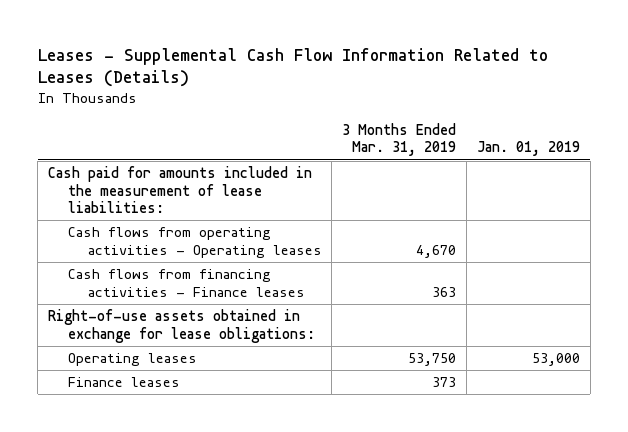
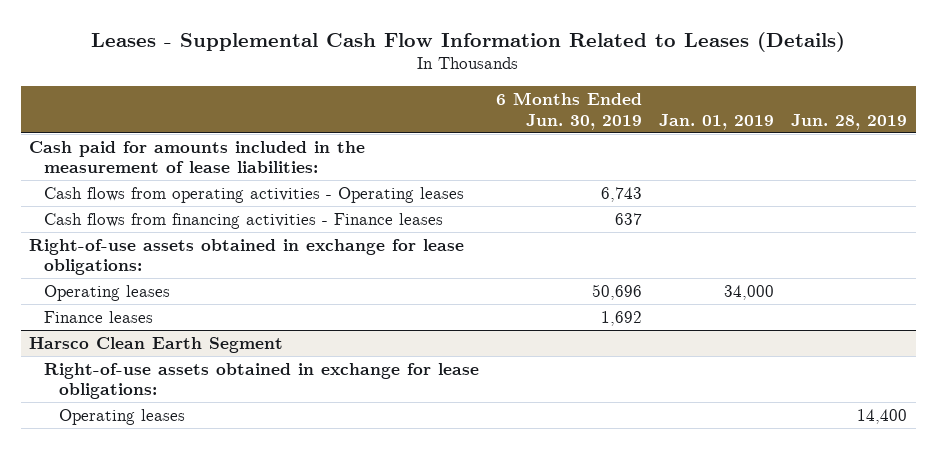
[342,122,457,157] 3 Months Ended Mar. 31, 2019 -> none
none -> [496,91,643,130] 6 Months Ended Jun. 30, 2019
none -> [791,113,908,130] Jun. 28, 2019
[531,353,580,367] 53,000 -> [724,284,775,300] 34,000
none -> [29,336,284,353] Harsco Clean Earth Segment
none -> [44,362,480,400] Right-of-use assets obtained in exchange for lease obligations:
none -> [58,408,185,425] Operating leases

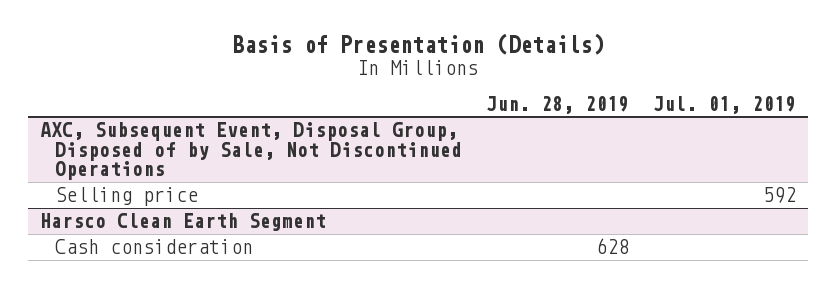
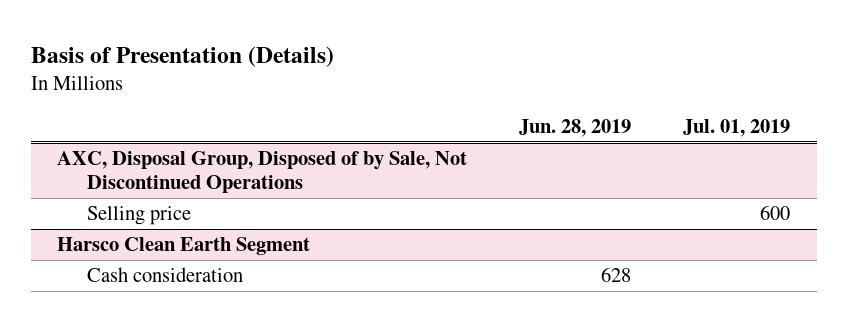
[40,122,463,181] AXC, Subsequent Event, Disposal Group, Disposed of by Sale, Not Discontinued Operations -> [57,151,468,194] AXC, Disposal Group, Disposed of by Sale, Not Discontinued Operations
[762,187,796,204] 592 -> [760,205,791,221] 600

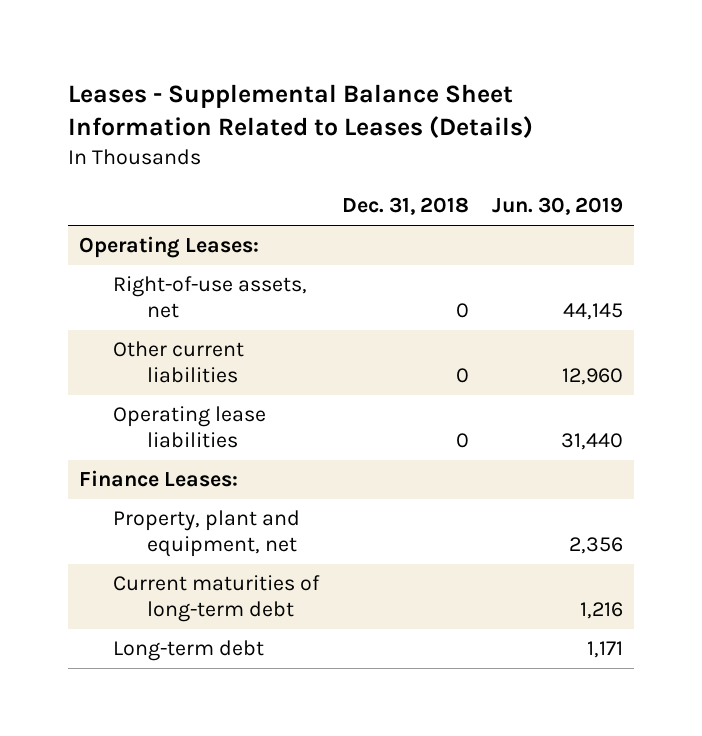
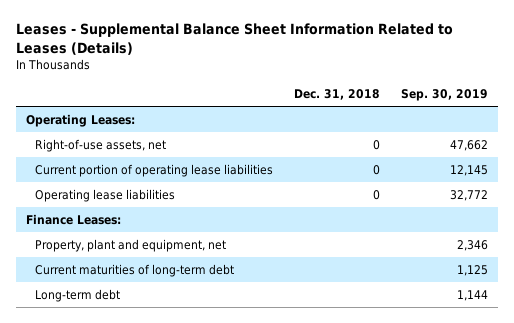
[491,197,623,216] Jun. 30, 2019 -> none
none -> [400,89,488,102] Sep. 30, 2019
[112,341,244,383] Other current liabilities -> [34,163,273,177] Current portion of operating lease liabilities

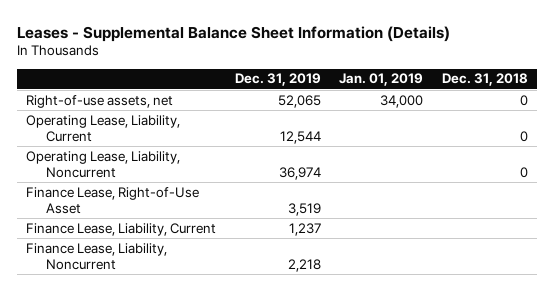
[15,23,453,56] Leases - Supplemental Balance Sheet Information Related to Leases (Details) -> [16,25,450,42] Leases - Supplemental Balance Sheet Information (Details)
[400,89,488,102] Sep. 30, 2019 -> none
none -> [234,73,321,87] Dec. 31, 2019
none -> [339,73,424,87] Jan. 01, 2019
[25,113,135,127] Operating Leases: -> none
[25,213,121,225] Finance Leases: -> none
[34,163,273,177] Current portion of operating lease liabilities -> [26,114,181,142] Operating Lease, Liability, Current
[34,188,175,202] Operating lease liabilities -> [26,150,181,178] Operating Lease, Liability, Noncurrent
[34,238,226,252] Property, plant and equipment, net -> [26,186,200,214] Finance Lease, Right-of-Use Asset
[34,263,234,277] Current maturities of long-term debt -> [26,222,217,236] Finance Lease, Liability, Current
[34,288,120,302] Long-term debt -> [26,242,168,270] Finance Lease, Liability, Noncurrent

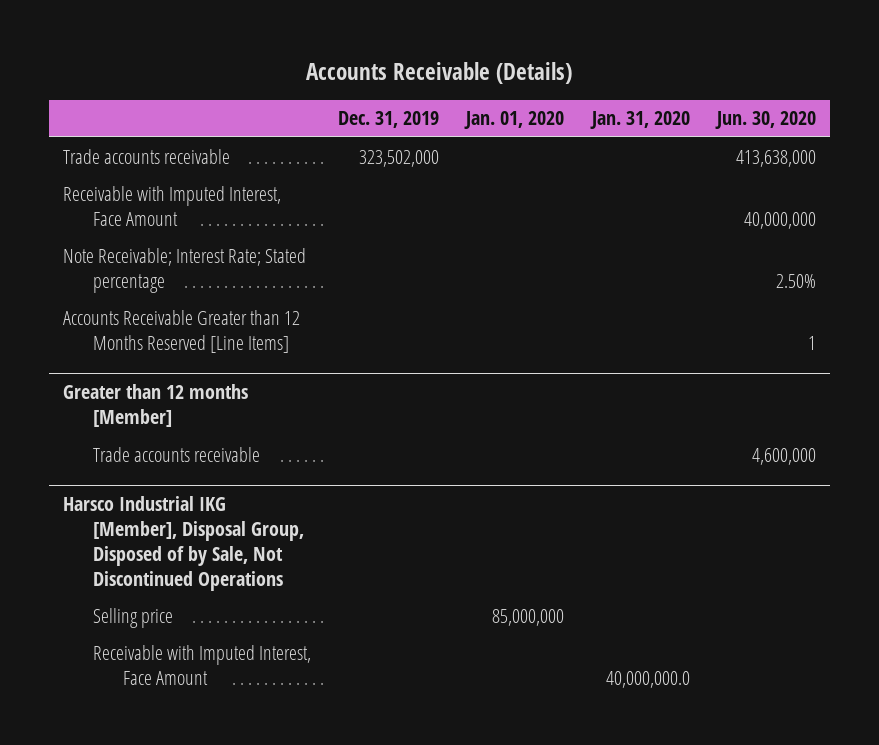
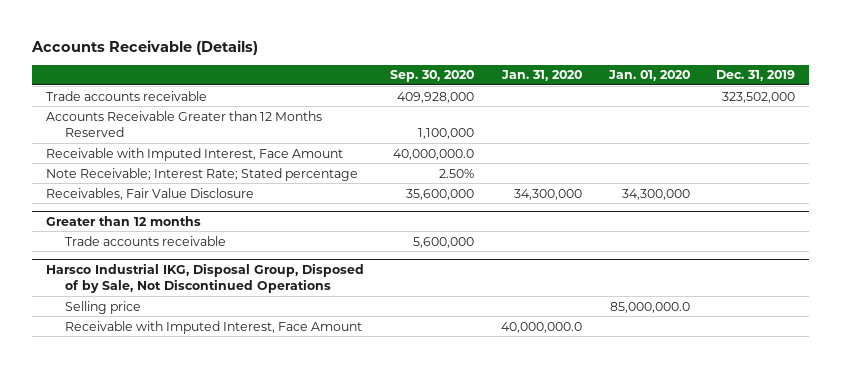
[715,111,817,130] Jun. 30, 2020 -> none
none -> [390,70,475,83] Sep. 30, 2020
none -> [45,110,322,137] Accounts Receivable Greater than 12 Months Reserved
[62,309,300,353] Accounts Receivable Greater than 12 Months Reserved [Line Items] -> none
none -> [45,187,254,200] Receivables, Fair Value Disclosure
[62,384,248,428] Greater than 12 months [Member] -> [45,215,201,226] Greater than 12 months
[62,496,304,591] Harsco Industrial IKG [Member], Disposal Group, Disposed of by Sale, Not Discontinued Operations -> [45,262,364,294] Harsco Industrial IKG, Disposal Group, Disposed of by Sale, Not Discontinued Operations
[492,608,565,626] 85,000,000 -> [609,301,690,313] 85,000,000.0

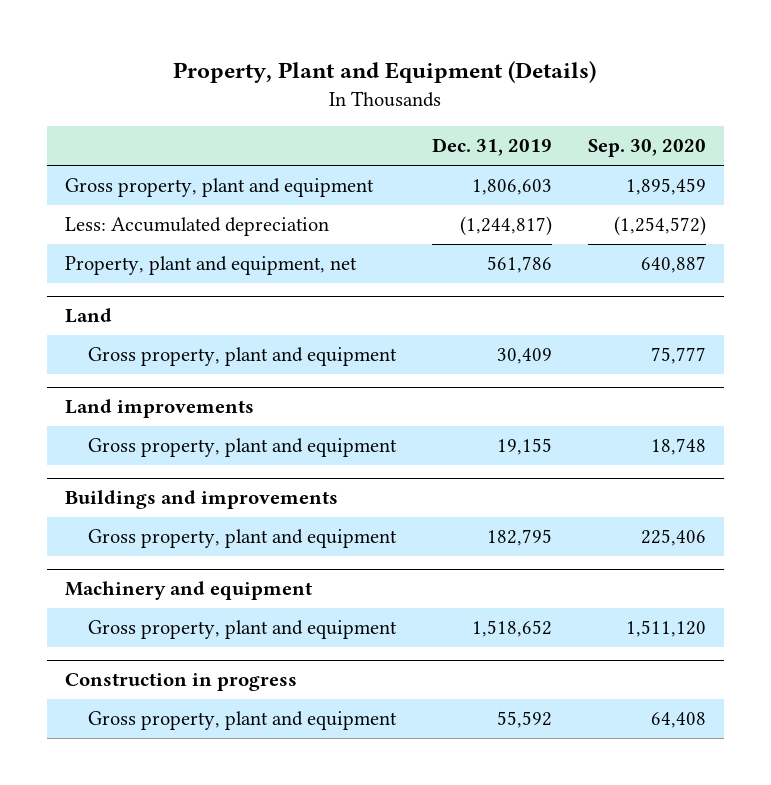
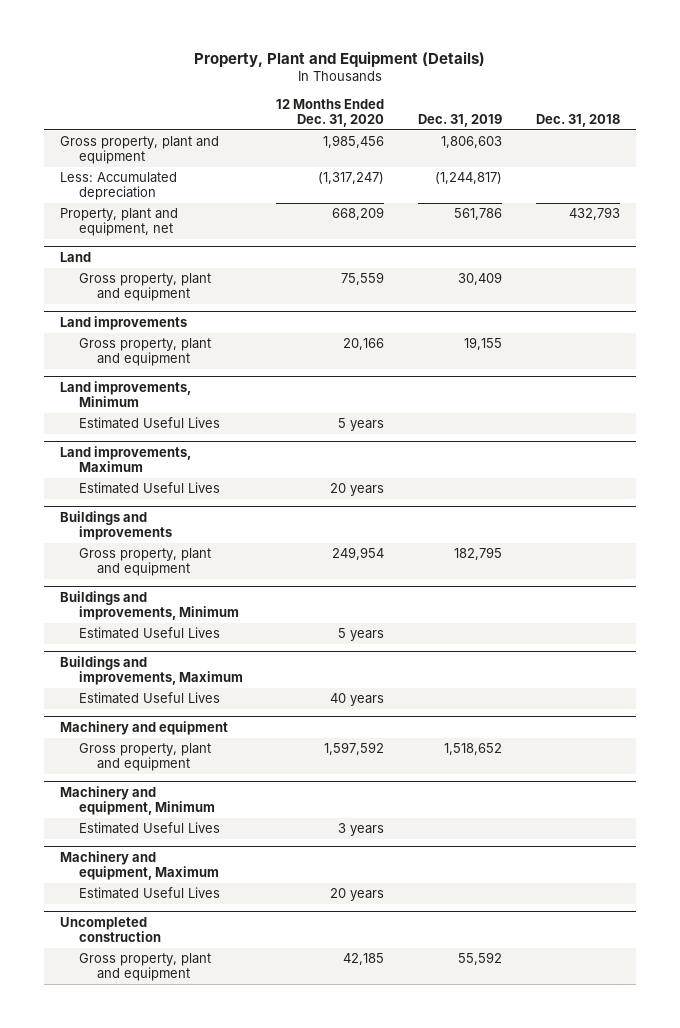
[587,139,706,158] Sep. 30, 2020 -> none
none -> [276,98,385,128] 12 Months Ended Dec. 31, 2020
none -> [535,114,620,128] Dec. 31, 2018
none -> [60,380,192,408] Land improvements, Minimum
none -> [78,417,220,430] Estimated Useful Lives
none -> [60,445,192,473] Land improvements, Maximum
none -> [78,482,220,495] Estimated Useful Lives
none -> [60,590,239,621] Buildings and improvements, Minimum
none -> [78,627,220,640] Estimated Useful Lives
none -> [60,655,243,686] Buildings and improvements, Maximum
none -> [78,692,220,705] Estimated Useful Lives
none -> [60,785,215,816] Machinery and equipment, Minimum
none -> [78,822,220,835] Estimated Useful Lives
none -> [60,850,219,881] Machinery and equipment, Maximum
none -> [78,887,220,900] Estimated Useful Lives
[64,673,297,692] Construction in progress -> [60,916,161,943] Uncompleted construction

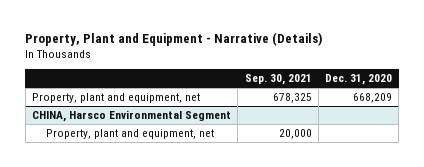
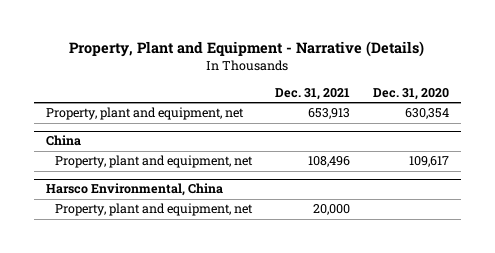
[244,74,312,86] Sep. 30, 2021 -> none
none -> [275,88,351,101] Dec. 31, 2021
[353,93,393,104] 668,209 -> [405,108,450,120] 630,354
none -> [45,135,81,147] China
none -> [55,155,254,169] Property, plant and equipment, net
[32,110,232,123] CHINA, Harsco Environmental Segment -> [45,183,223,197] Harsco Environmental, China

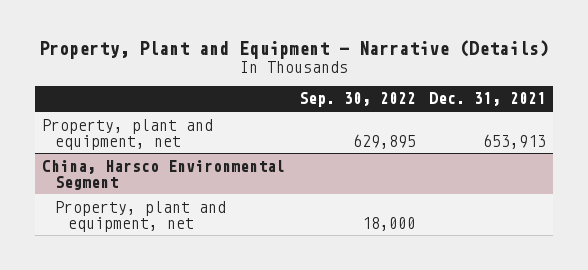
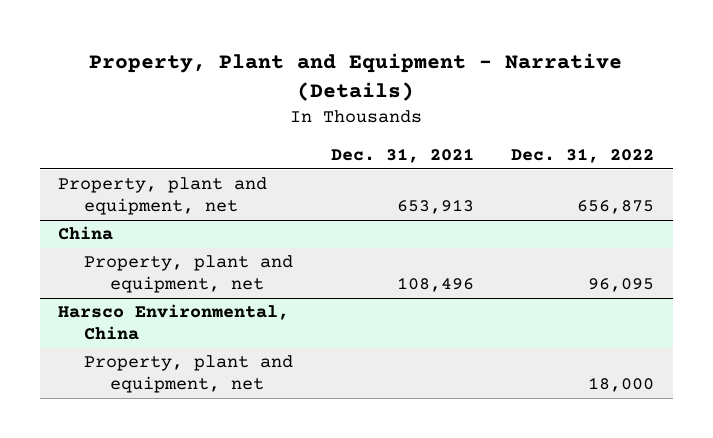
[298,92,416,108] Sep. 30, 2022 -> none
none -> [511,148,655,164] Dec. 31, 2022
none -> [58,226,114,241] China
none -> [84,255,294,294] Property, plant and equipment, net
[42,159,286,190] China, Harsco Environmental Segment -> [58,304,290,341] Harsco Environmental, China

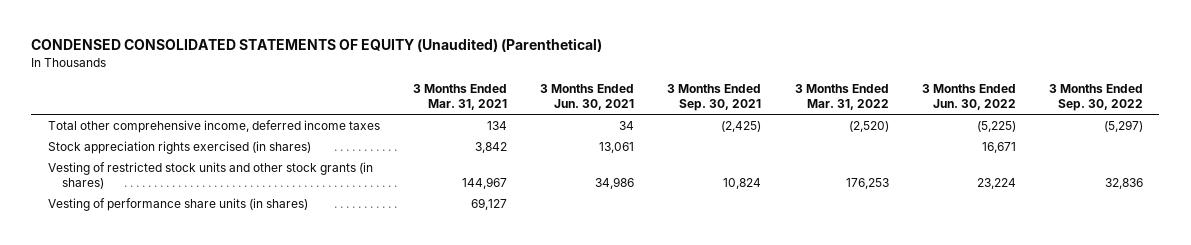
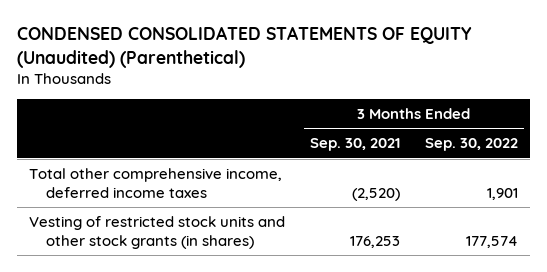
[413,84,508,111] 3 Months Ended Mar. 31, 2021 -> none
[540,84,635,111] 3 Months Ended Jun. 30, 2021 -> none
[794,84,889,111] 3 Months Ended Mar. 31, 2022 -> none
[921,84,1016,111] 3 Months Ended Jun. 30, 2022 -> none
[48,140,312,154] Stock appreciation rights exercised (in shares) -> none
[48,197,309,211] Vesting of performance share units (in shares) -> none
[721,120,762,132] (2,425) -> [351,188,400,202] (2,520)
[1103,119,1143,132] (5,297) -> [486,188,518,201] 1,901
[723,177,762,189] 10,824 -> [349,236,400,249] 176,253
[1104,177,1143,189] 32,836 -> [465,236,518,249] 177,574

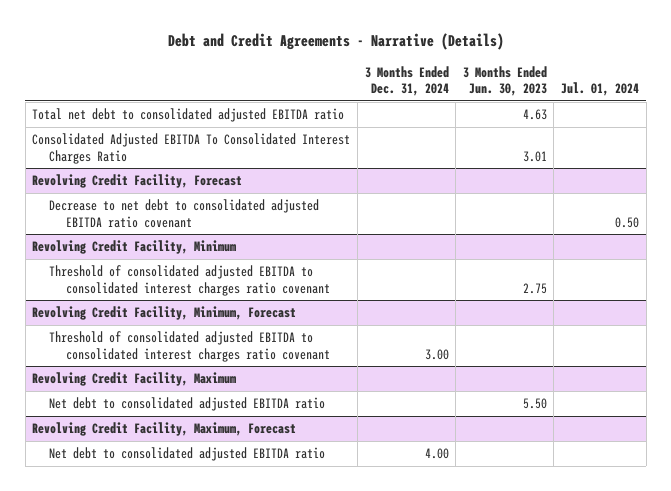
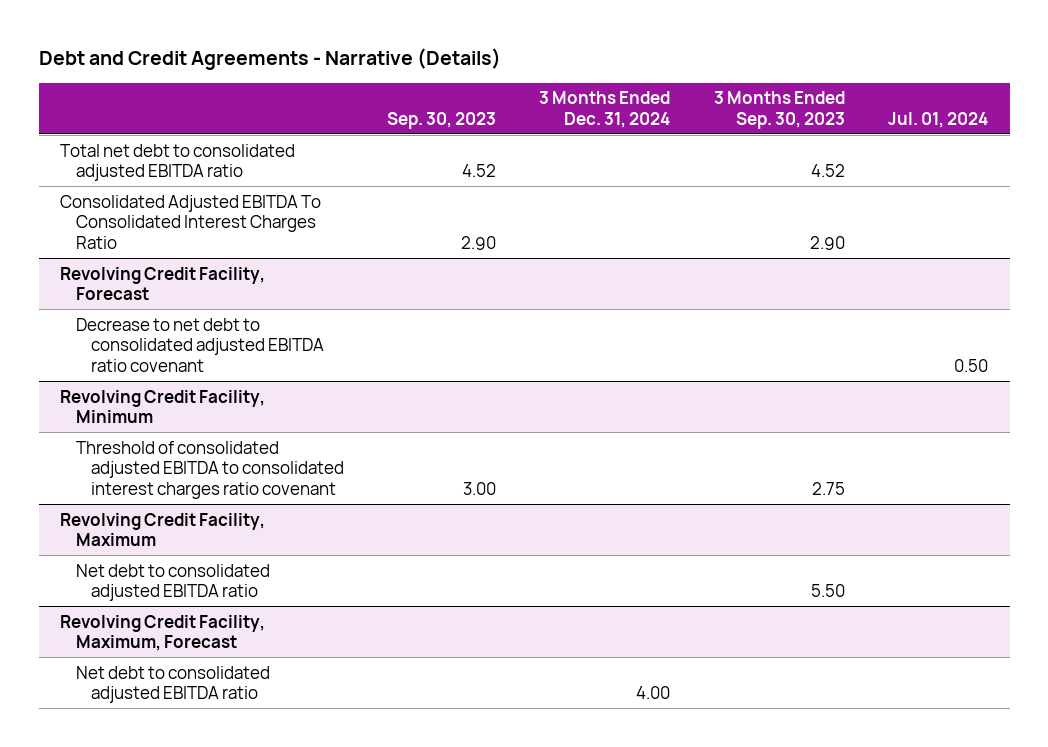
[462,65,547,97] 3 Months Ended Jun. 30, 2023 -> none
none -> [386,111,496,129] Sep. 30, 2023
none -> [713,91,845,129] 3 Months Ended Sep. 30, 2023
[32,306,297,321] Revolving Credit Facility, Minimum, Forecast -> none
[48,331,330,362] Threshold of consolidated adjusted EBITDA to consolidated interest charges ratio covenant -> none

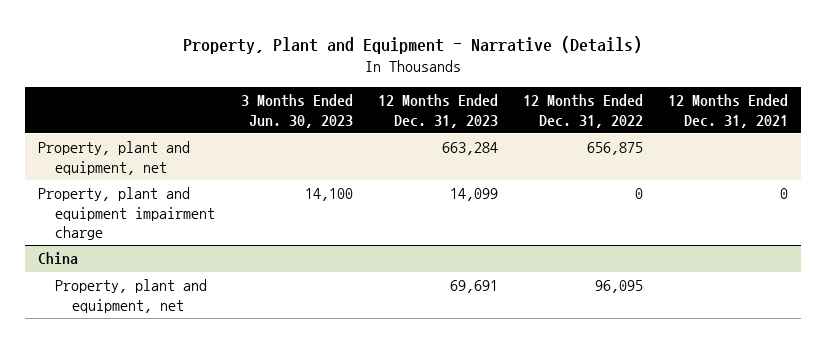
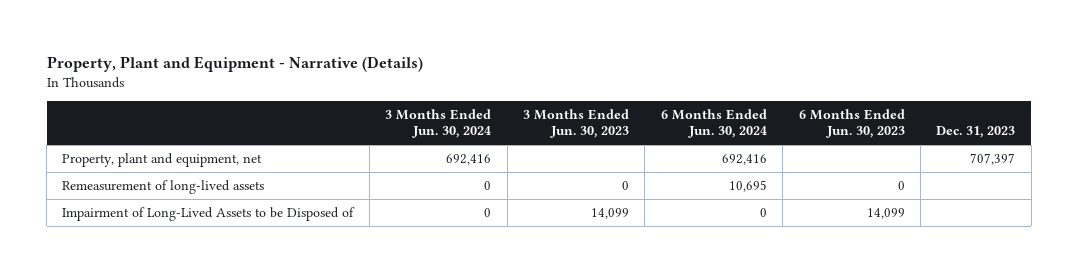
[377,94,498,128] 12 Months Ended Dec. 31, 2023 -> none
[523,94,644,128] 12 Months Ended Dec. 31, 2022 -> none
[668,94,789,128] 12 Months Ended Dec. 31, 2021 -> none
none -> [385,108,492,139] 3 Months Ended Jun. 30, 2024
none -> [660,108,767,139] 6 Months Ended Jun. 30, 2024
none -> [798,108,905,139] 6 Months Ended Jun. 30, 2023
none -> [936,126,1016,139] Dec. 31, 2023
[38,187,216,241] Property, plant and equipment impairment charge -> none
[38,252,79,265] China -> none
[55,279,208,313] Property, plant and equipment, net -> none
none -> [62,180,265,195] Remeasurement of long-lived assets
none -> [62,207,356,222] Impairment of Long-Lived Assets to be Disposed of

